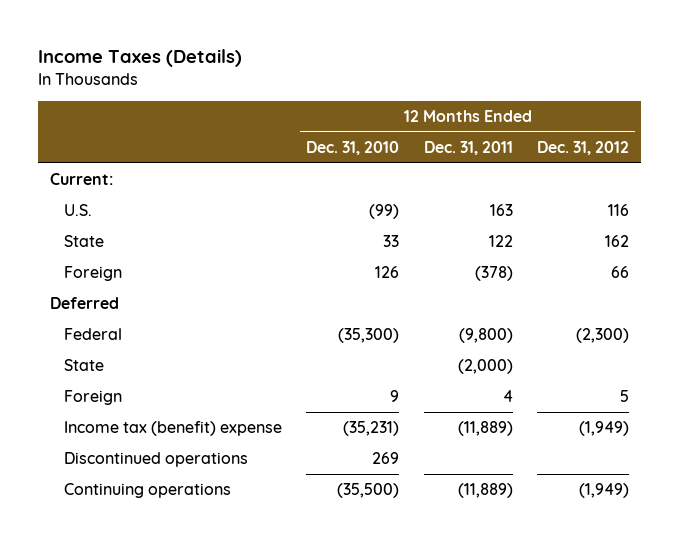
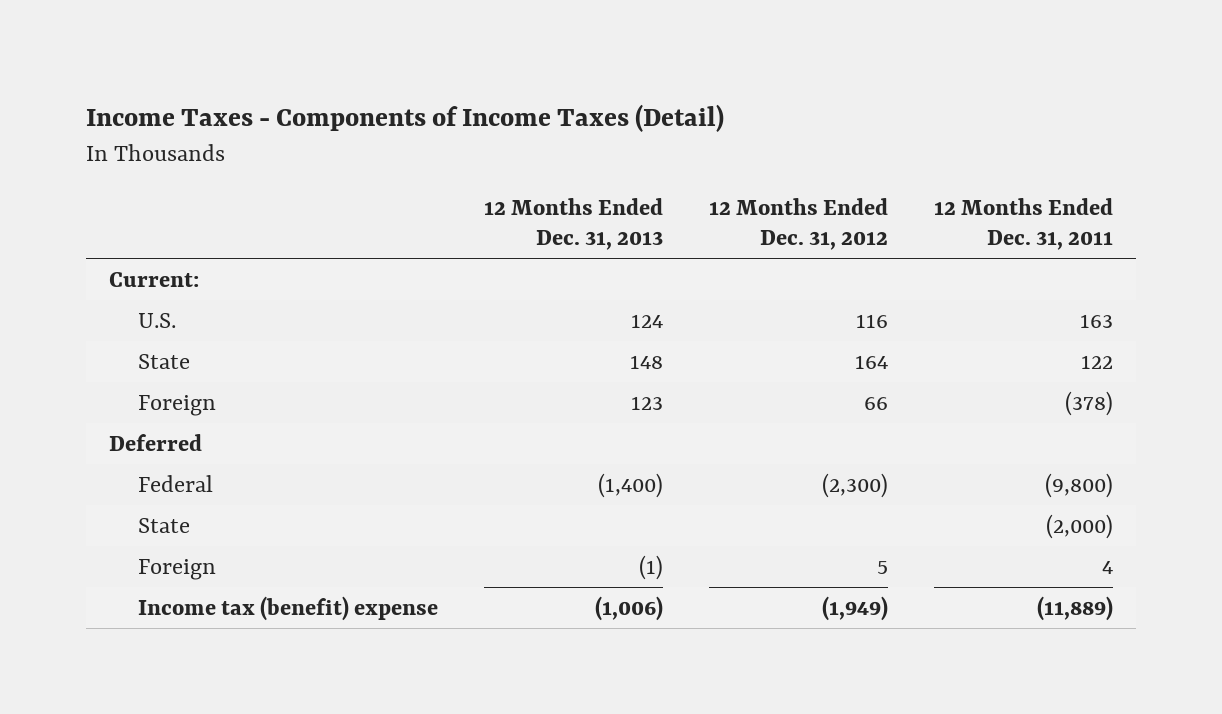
[37,48,242,67] Income Taxes (Details) -> [86,104,725,133] Income Taxes - Components of Income Taxes (Detail)
[306,140,400,155] Dec. 31, 2010 -> none
none -> [483,197,663,250] 12 Months Ended Dec. 31, 2013
[605,235,630,248] 162 -> [854,355,888,370] 164
[63,452,248,468] Discontinued operations -> none
[63,483,231,499] Continuing operations -> none

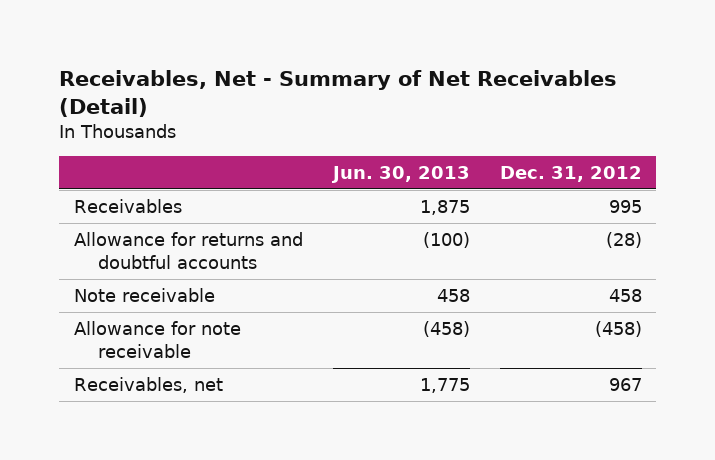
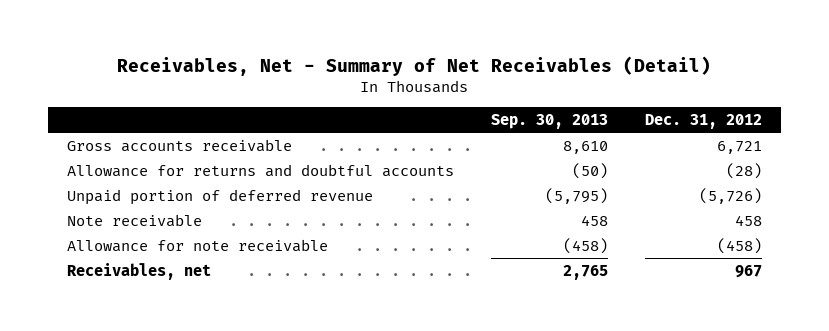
[330,165,470,183] Jun. 30, 2013 -> none
none -> [490,113,608,129] Sep. 30, 2013
[73,199,182,214] Receivables -> none
none -> [66,138,292,152] Gross accounts receivable
none -> [66,188,373,205] Unpaid portion of deferred revenue

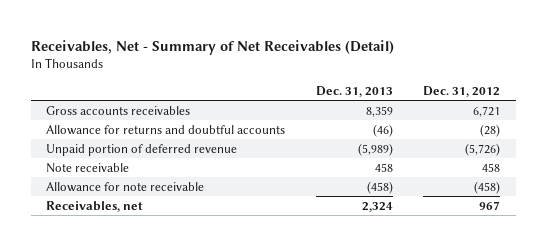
[490,113,608,129] Sep. 30, 2013 -> none
none -> [315,85,393,97] Dec. 31, 2013
[66,138,292,152] Gross accounts receivable -> [46,105,191,115] Gross accounts receivables

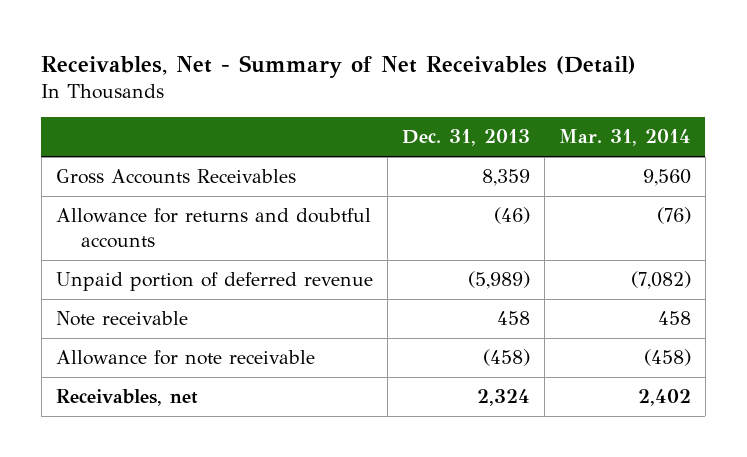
[423,85,501,97] Dec. 31, 2012 -> none
none -> [558,129,691,147] Mar. 31, 2014
[46,105,191,115] Gross accounts receivables -> [55,169,296,185] Gross Accounts Receivables

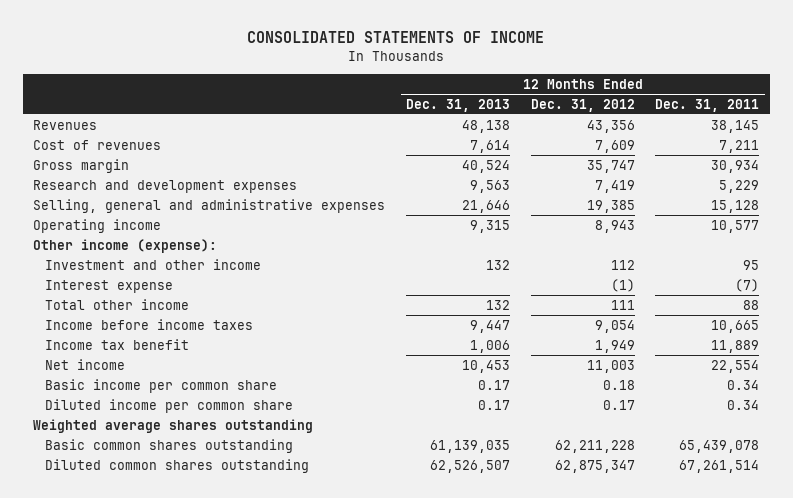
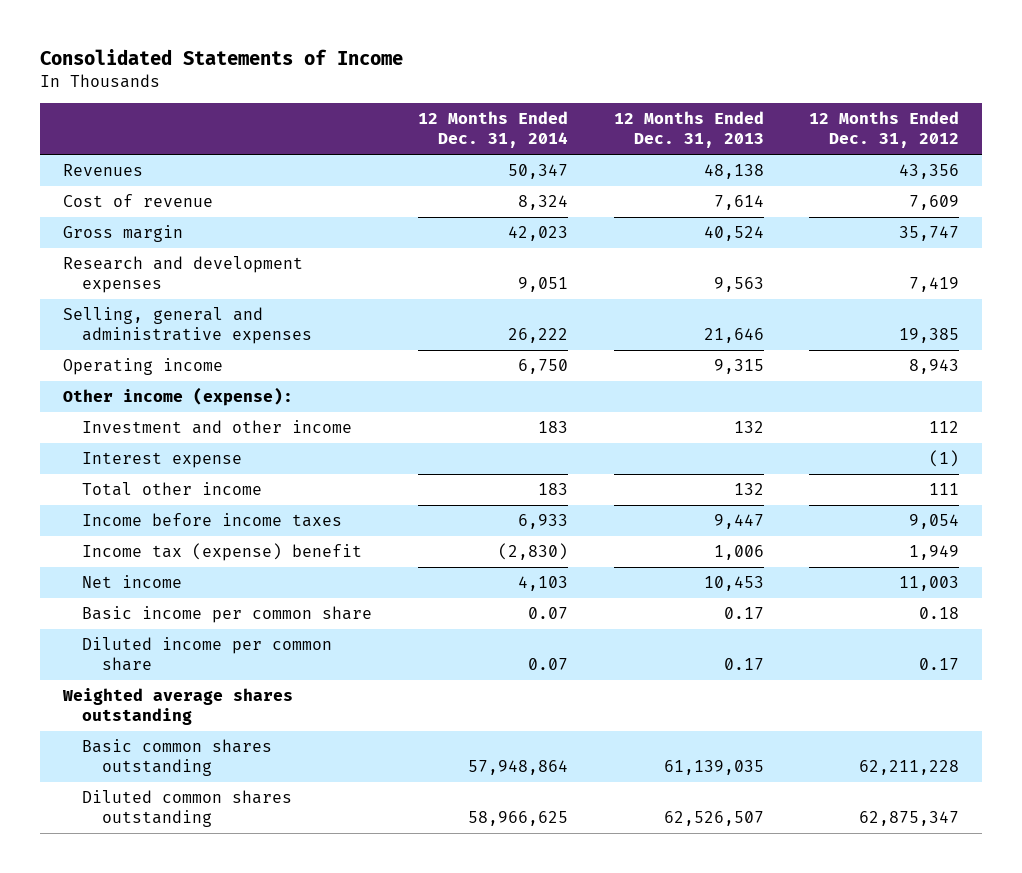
[247,31,545,44] CONSOLIDATED STATEMENTS OF INCOME -> [39,48,403,65] Consolidated Statements of Income
[655,98,760,112] Dec. 31, 2011 -> none
none -> [417,111,568,149] 12 Months Ended Dec. 31, 2014
[33,139,162,150] Cost of revenues -> [62,194,213,208] Cost of revenue
[44,338,189,350] Income tax benefit -> [82,543,363,562] Income tax (expense) benefit

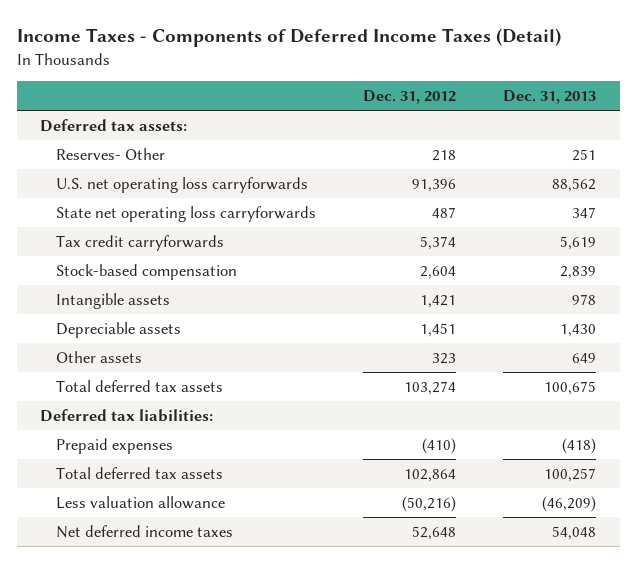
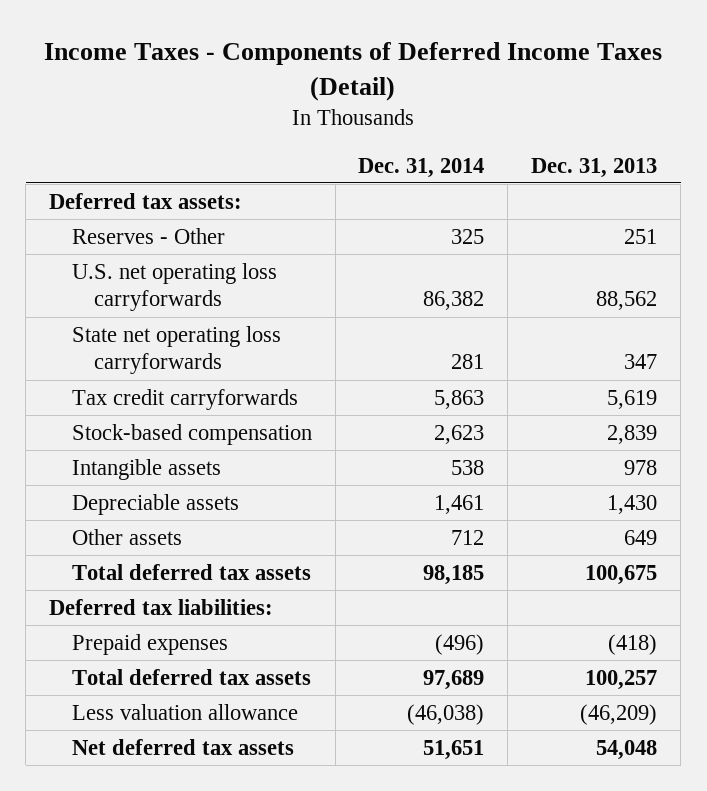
[363,90,457,105] Dec. 31, 2012 -> none
none -> [358,157,485,178] Dec. 31, 2014
[56,147,166,160] Reserves- Other -> [71,227,225,244] Reserves - Other
[56,524,234,538] Net deferred income taxes -> [71,738,294,755] Net deferred tax assets

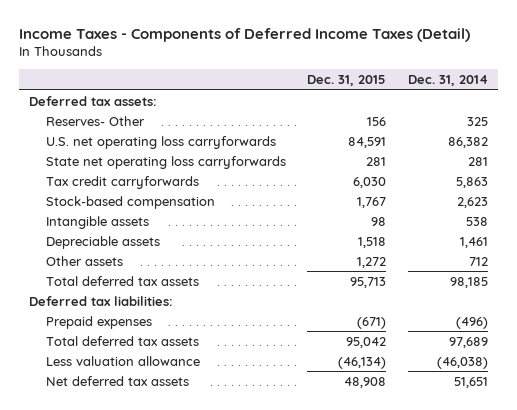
[531,157,658,178] Dec. 31, 2013 -> none
none -> [307,75,387,87] Dec. 31, 2015
[71,227,225,244] Reserves - Other -> [45,115,145,126] Reserves- Other

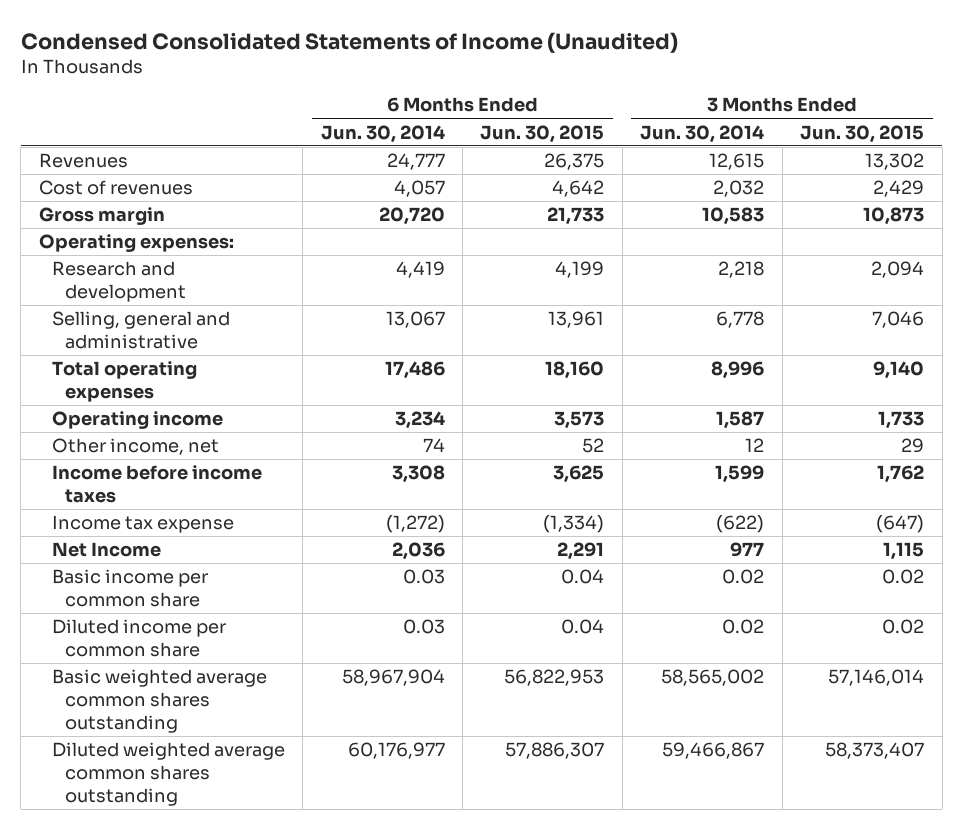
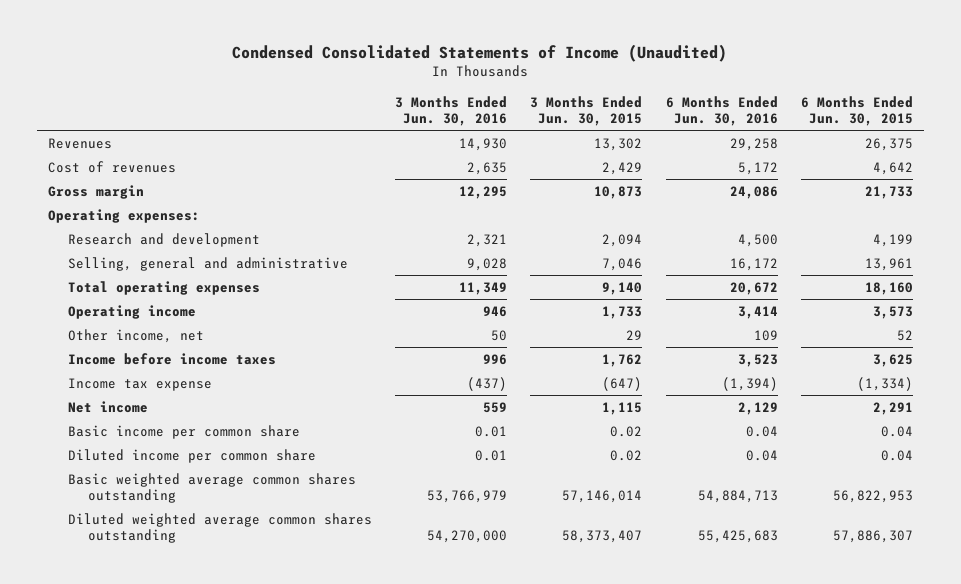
[320,124,445,143] Jun. 30, 2014 -> none
[640,124,765,143] Jun. 30, 2014 -> none
none -> [395,96,508,126] 3 Months Ended Jun. 30, 2016
none -> [665,96,778,126] 6 Months Ended Jun. 30, 2016
[51,542,161,558] Net Income -> [68,400,149,413] Net income

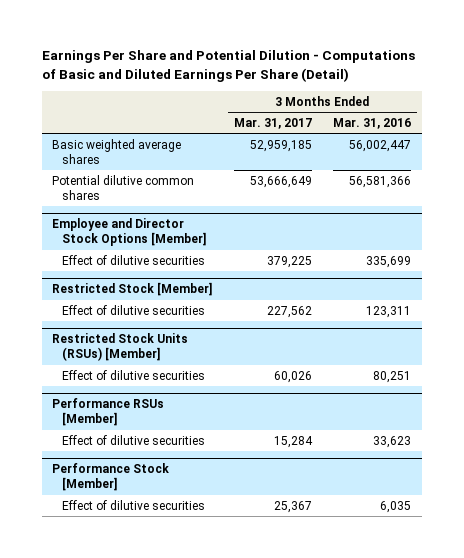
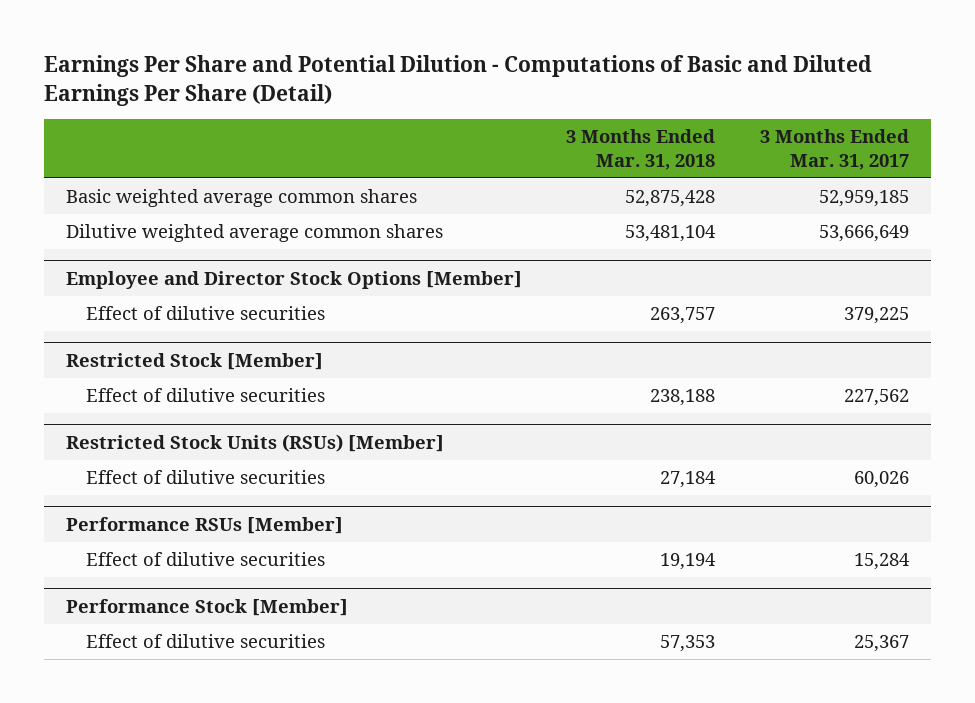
[333,117,412,129] Mar. 31, 2016 -> none
none -> [566,129,716,170] 3 Months Ended Mar. 31, 2018
[52,138,182,164] Basic weighted average shares -> [65,189,417,208] Basic weighted average common shares
[52,174,195,200] Potential dilutive common shares -> [65,224,443,243] Dilutive weighted average common shares

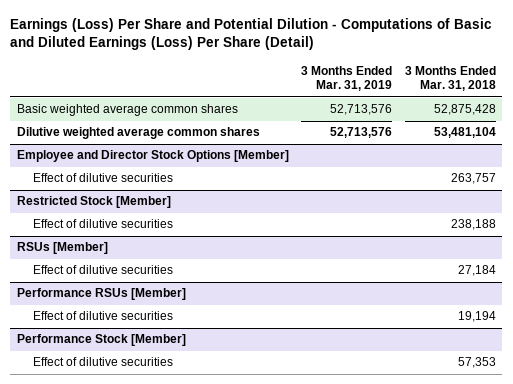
[43,55,872,106] Earnings Per Share and Potential Dilution - Computations of Basic and Diluted Earnings Per Share (Detail) -> [10,17,493,51] Earnings (Loss) Per Share and Potential Dilution - Computations of Basic and Diluted Earnings (Loss) Per Share (Detail)
[760,129,910,170] 3 Months Ended Mar. 31, 2017 -> none
none -> [301,65,393,92] 3 Months Ended Mar. 31, 2019
[65,433,444,452] Restricted Stock Units (RSUs) [Member] -> [16,242,108,255] RSUs [Member]

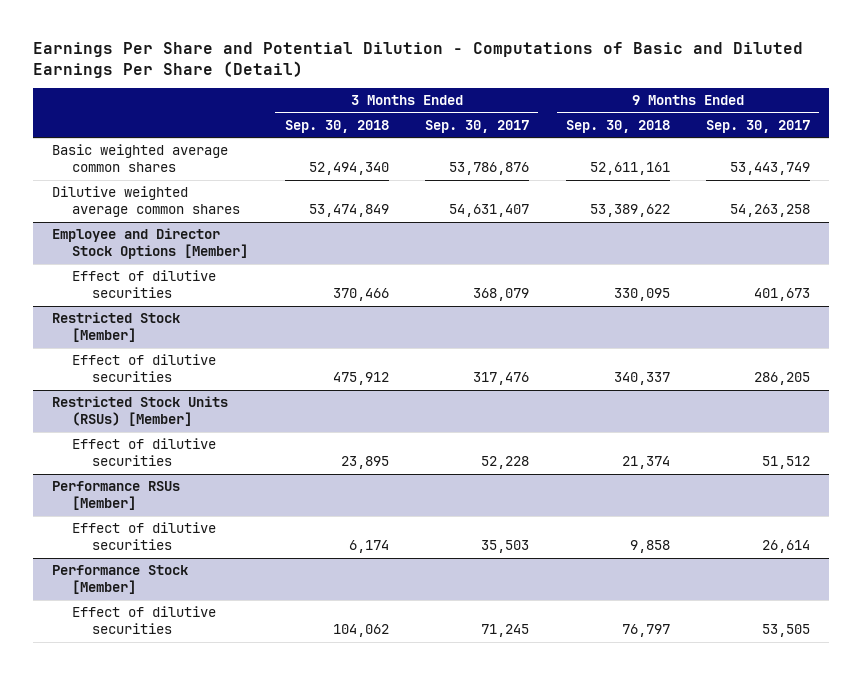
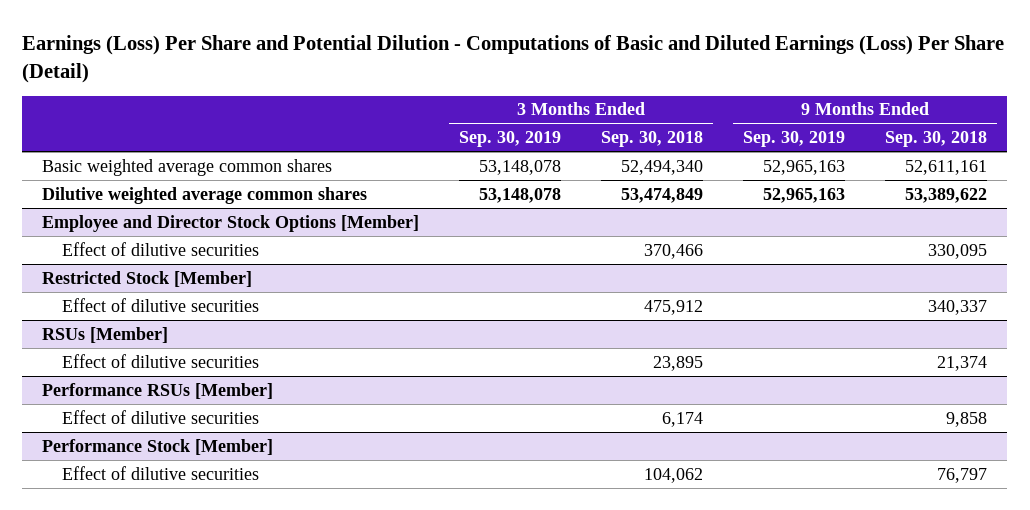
[33,42,804,78] Earnings Per Share and Potential Dilution - Computations of Basic and Diluted Earnings Per Share (Detail) -> [22,35,1005,83] Earnings (Loss) Per Share and Potential Dilution - Computations of Basic and Diluted Earnings (Loss) Per Share (Detail)
[425,119,530,133] Sep. 30, 2017 -> none
[706,119,811,133] Sep. 30, 2017 -> none
none -> [459,131,562,148] Sep. 30, 2019
none -> [743,131,846,148] Sep. 30, 2019
[51,396,228,427] Restricted Stock Units (RSUs) [Member] -> [42,326,169,343] RSUs [Member]

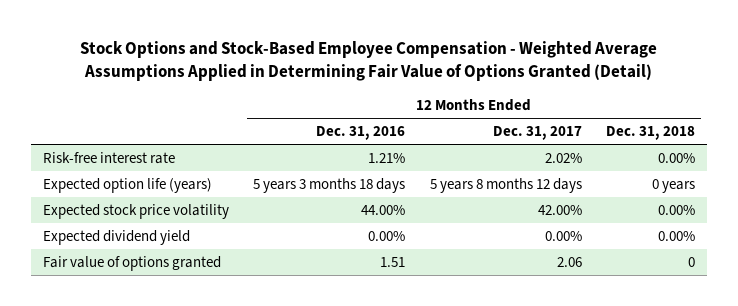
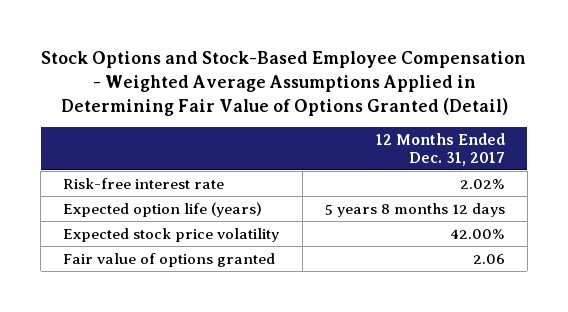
[316,126,406,141] Dec. 31, 2016 -> none
[605,126,695,141] Dec. 31, 2018 -> none
[43,229,191,245] Expected dividend yield -> none

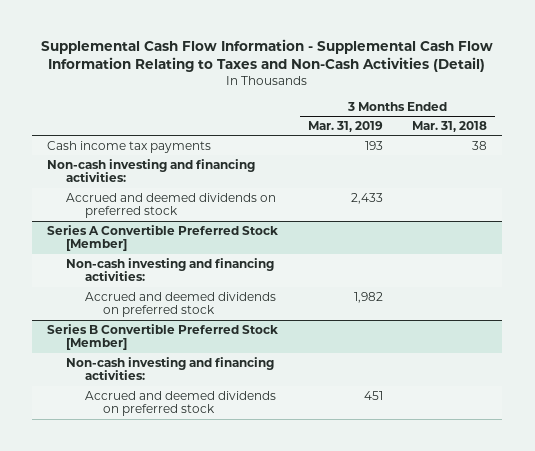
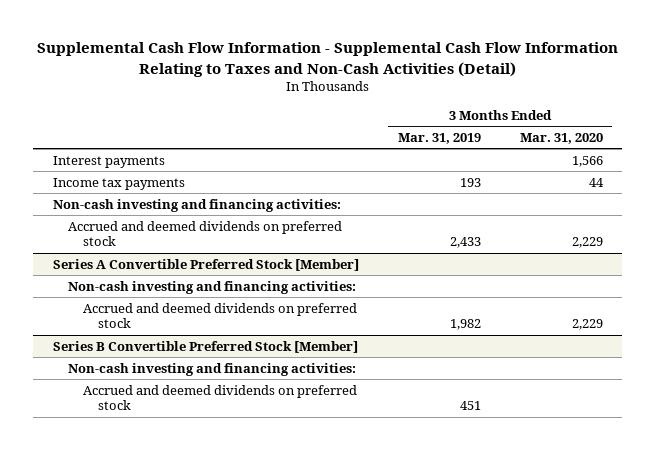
[412,120,488,132] Mar. 31, 2018 -> none
none -> [519,132,603,144] Mar. 31, 2020
none -> [52,155,165,168] Interest payments
[47,140,212,153] Cash income tax payments -> [52,177,185,190] Income tax payments

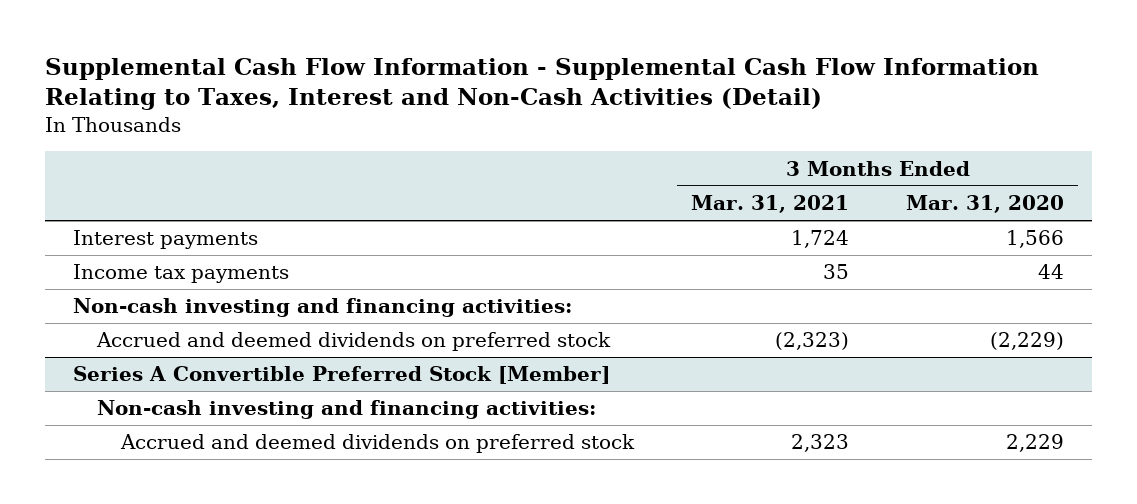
[36,42,618,77] Supplemental Cash Flow Information - Supplemental Cash Flow Information Relating to Taxes and Non-Cash Activities (Detail) -> [44,58,1039,111] Supplemental Cash Flow Information - Supplemental Cash Flow Information Relating to Taxes, Interest and Non-Cash Activities (Detail)
[397,132,481,144] Mar. 31, 2019 -> none
none -> [691,194,850,213] Mar. 31, 2021
[571,237,603,249] 2,229 -> [990,332,1065,351] (2,229)
[52,340,358,353] Series B Convertible Preferred Stock [Member] -> none
[67,362,356,376] Non-cash investing and financing activities: -> none
[83,384,358,411] Accrued and deemed dividends on preferred stock -> none

